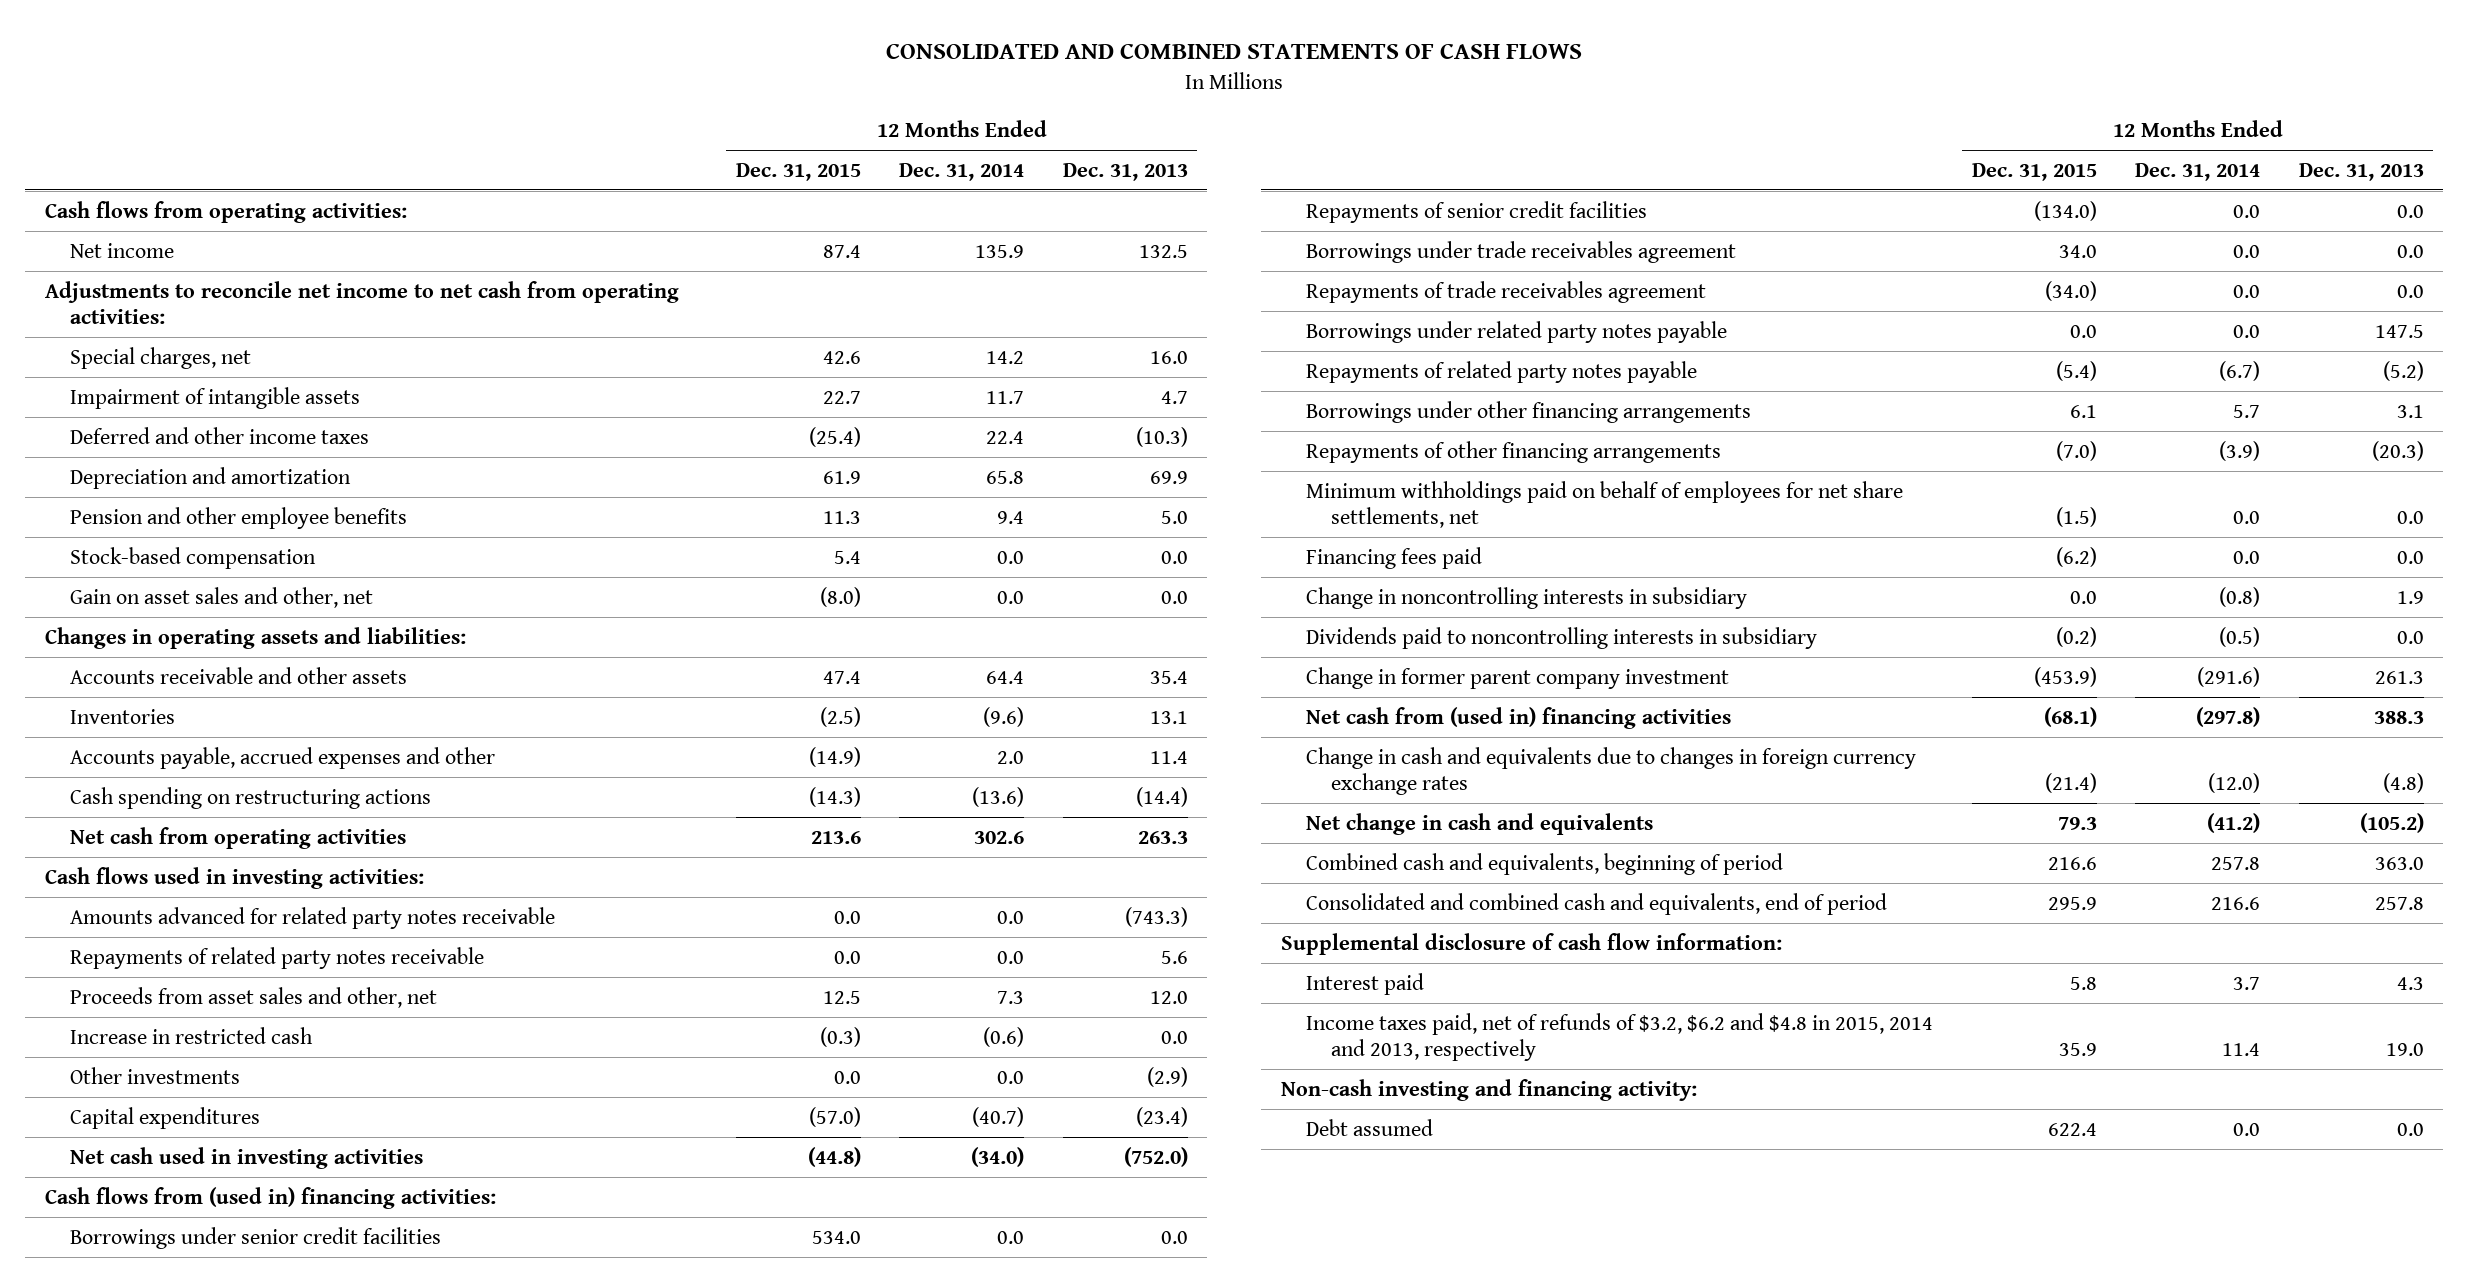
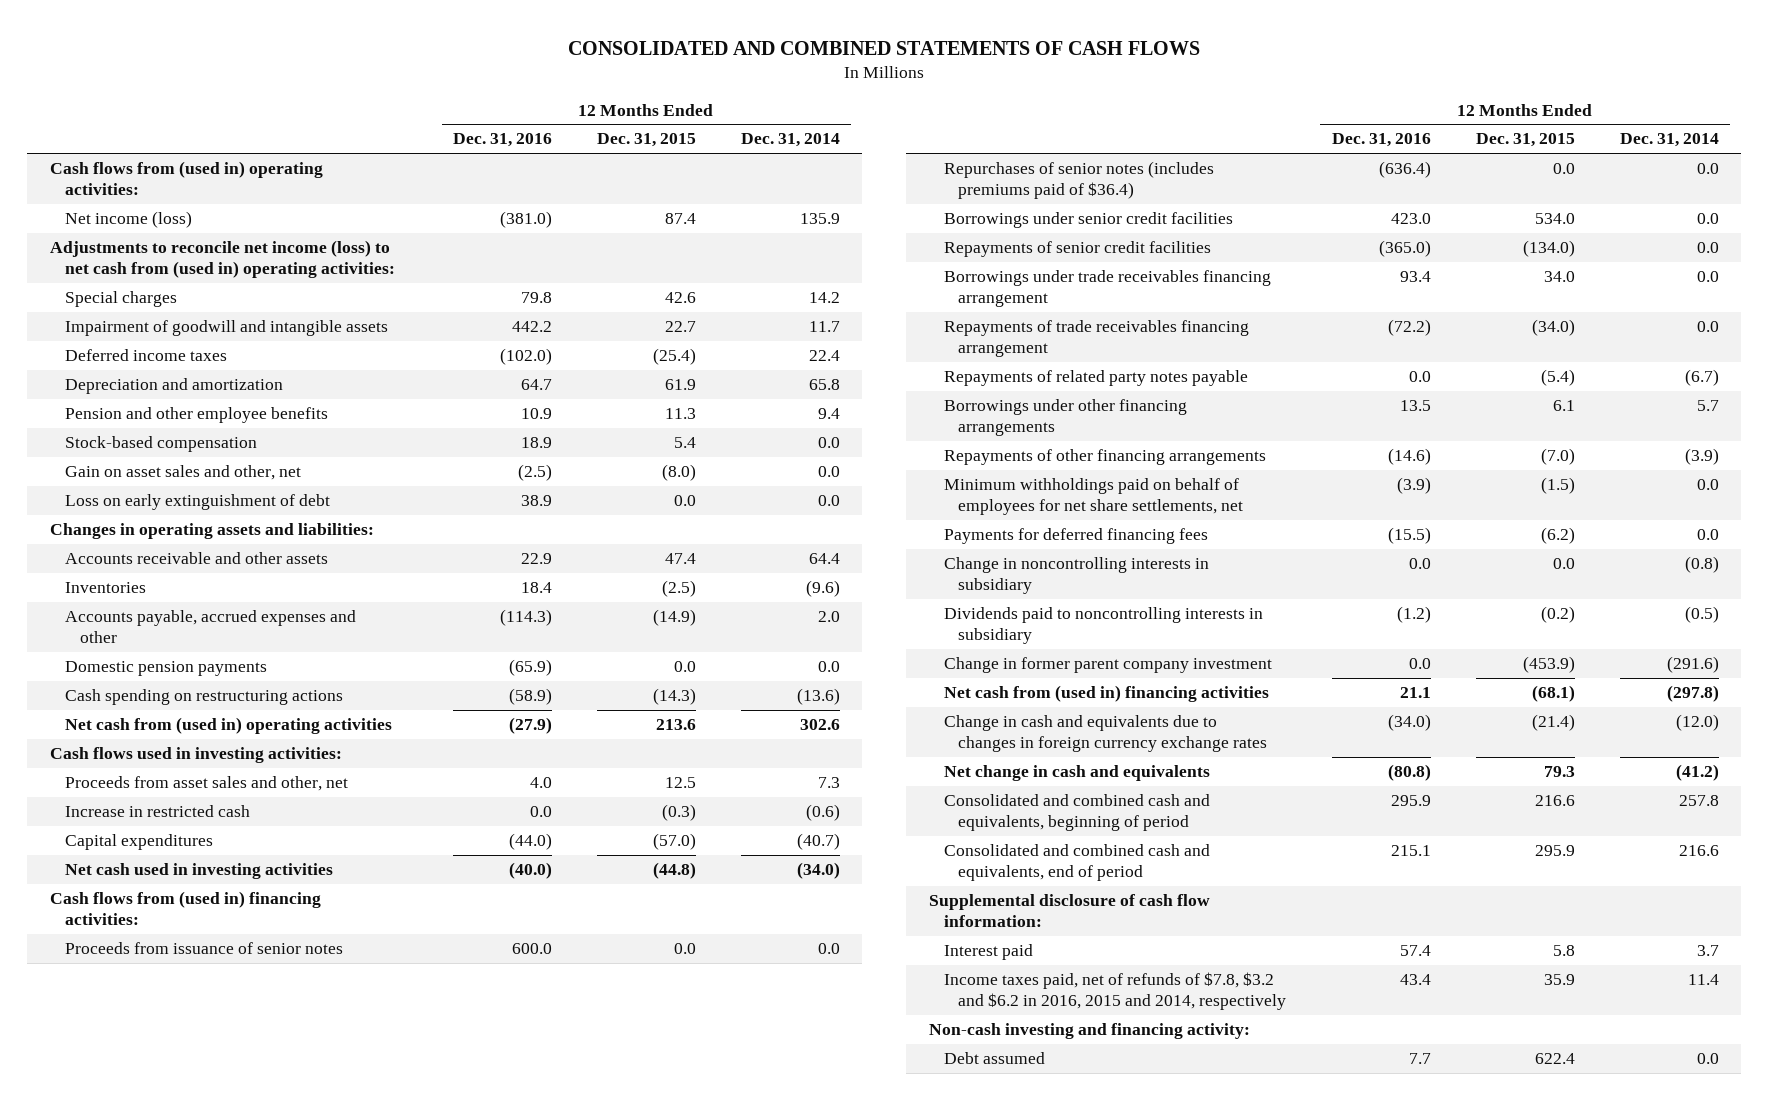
[1062,162,1188,181] Dec. 31, 2013 -> none
none -> [452,133,552,148] Dec. 31, 2016
[44,200,407,223] Cash flows from operating activities: -> [50,161,324,196] Cash flows from (used in) operating activities:
[70,242,175,258] Net income -> [64,211,192,229] Net income (loss)
[44,280,679,325] Adjustments to reconcile net income to net cash from operating activities: -> [50,240,395,279] Adjustments to reconcile net income (loss) to net cash from (used in) operating activities:
[70,346,252,369] Special charges, net -> [64,291,177,308] Special charges
[70,386,361,409] Impairment of intangible assets -> [64,320,388,337] Impairment of goodwill and intangible assets
[70,426,370,444] Deferred and other income taxes -> [64,349,227,362] Deferred income taxes
none -> [64,494,330,511] Loss on early extinguishment of debt
none -> [64,661,267,677] Domestic pension payments
[70,826,407,849] Net cash from operating activities -> [64,717,392,735] Net cash from (used in) operating activities
[70,906,556,929] Amounts advanced for related party notes receivable -> none
[70,946,485,969] Repayments of related party notes receivable -> none
[70,1066,241,1084] Other investments -> none
none -> [64,942,343,955] Proceeds from issuance of senior notes
none -> [943,161,1214,200] Repurchases of senior notes (includes premiums paid of $36.4)
[1306,320,1728,343] Borrowings under related party notes payable -> none
[1306,240,1737,263] Borrowings under trade receivables agreement -> [943,270,1271,308] Borrowings under trade receivables financing arrangement
[1306,280,1707,303] Repayments of trade receivables agreement -> [943,320,1249,358] Repayments of trade receivables financing arrangement
[1306,546,1483,569] Financing fees paid -> [943,528,1208,545] Payments for deferred financing fees
[1306,852,1784,875] Combined cash and equivalents, beginning of period -> [943,794,1210,832] Consolidated and combined cash and equivalents, beginning of period
[1306,1012,1934,1062] Income taxes paid, net of refunds of $3.2, $6.2 and $4.8 in 2015, 2014 and 2013, respectively -> [943,972,1287,1011] Income taxes paid, net of refunds of $7.8, $3.2 and $6.2 in 2016, 2015 and 2014, respectively

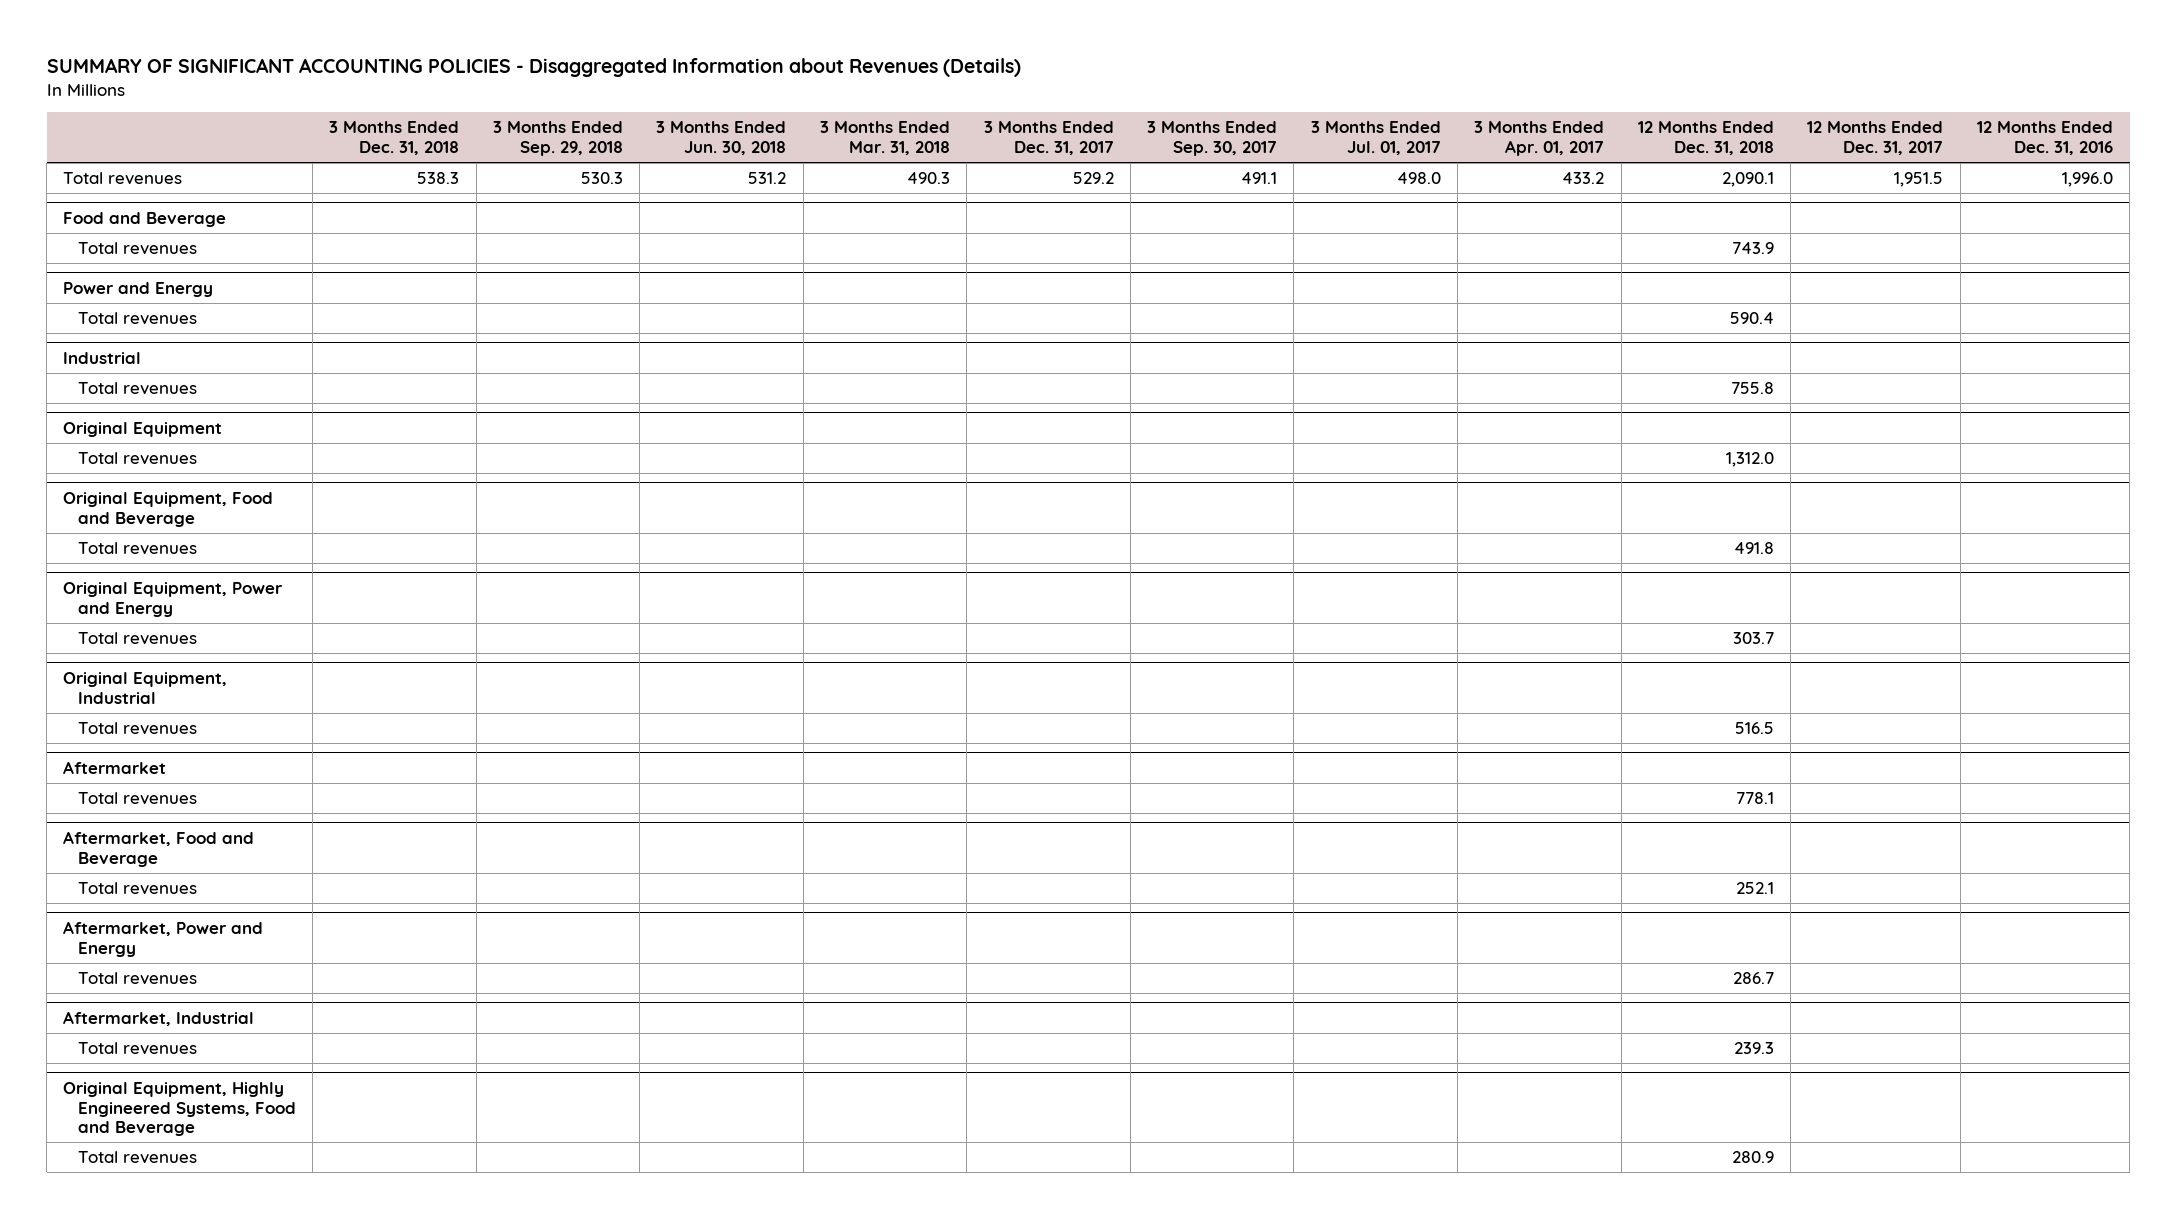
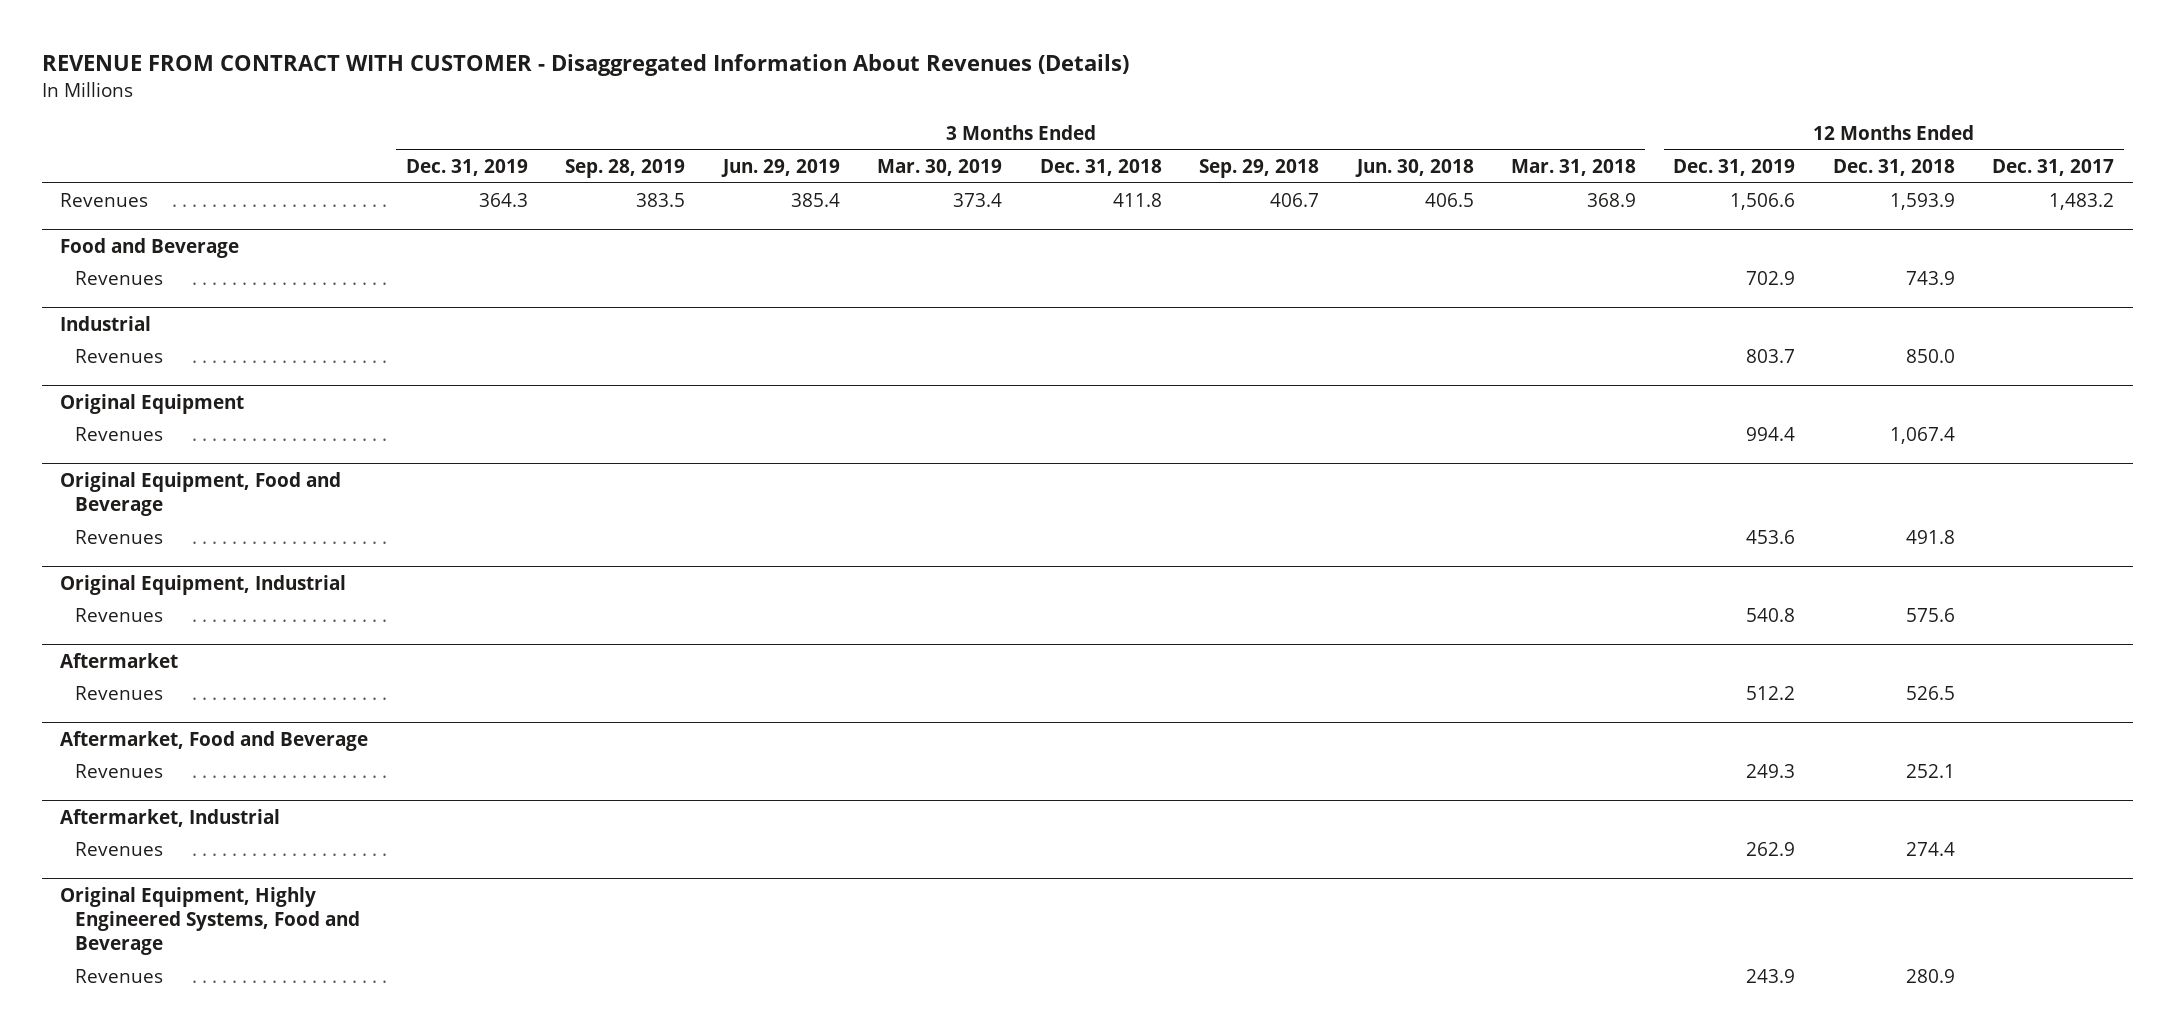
[46,57,1021,77] SUMMARY OF SIGNIFICANT ACCOUNTING POLICIES - Disaggregated Information about Revenues (Details) -> [41,54,1129,77] REVENUE FROM CONTRACT WITH CUSTOMER - Disaggregated Information About Revenues (Details)
[983,121,1114,156] 3 Months Ended Dec. 31, 2017 -> none
[1147,121,1278,157] 3 Months Ended Sep. 30, 2017 -> none
[1310,121,1441,156] 3 Months Ended Jul. 01, 2017 -> none
[1474,121,1605,157] 3 Months Ended Apr. 01, 2017 -> none
[1976,121,2113,156] 12 Months Ended Dec. 31, 2016 -> none
none -> [405,159,528,177] Dec. 31, 2019
none -> [565,159,686,179] Sep. 28, 2019
none -> [720,159,840,178] Jun. 29, 2019
none -> [877,159,1003,177] Mar. 30, 2019
none -> [1673,159,1796,177] Dec. 31, 2019
[63,172,183,186] Total revenues -> [60,193,149,208] Revenues
[417,172,460,185] 538.3 -> [1112,193,1162,208] 411.8
[580,172,623,185] 530.3 -> [1270,193,1320,208] 406.7
[748,172,787,185] 531.2 -> [1424,193,1474,208] 406.5
[906,172,950,185] 490.3 -> [1586,193,1636,208] 368.9
[1721,172,1774,188] 2,090.1 -> [1889,193,1955,211] 1,593.9
[1894,172,1944,188] 1,951.5 -> [2049,193,2115,211] 1,483.2
[63,281,214,297] Power and Energy -> none
[77,312,197,326] Total revenues -> none
[77,242,197,256] Total revenues -> [74,271,163,286] Revenues
[77,382,197,396] Total revenues -> [74,349,163,364] Revenues
[1730,382,1774,395] 755.8 -> [1905,349,1955,364] 850.0
[77,452,197,466] Total revenues -> [74,427,163,442] Revenues
[1725,452,1774,468] 1,312.0 -> [1889,427,1955,445] 1,067.4
[63,581,284,617] Original Equipment, Power and Energy -> none
[77,632,197,646] Total revenues -> none
[77,542,197,556] Total revenues -> [74,530,163,545] Revenues
[77,722,197,736] Total revenues -> [74,608,163,623] Revenues
[1734,722,1774,735] 516.5 -> [1905,608,1955,623] 575.6
[77,792,197,806] Total revenues -> [74,686,163,701] Revenues
[1735,792,1774,805] 778.1 -> [1905,686,1955,701] 526.5
[63,920,264,957] Aftermarket, Power and Energy -> none
[77,972,197,986] Total revenues -> none
[77,882,197,896] Total revenues -> [74,764,163,779] Revenues
[77,1042,197,1056] Total revenues -> [74,842,163,857] Revenues
[1733,1042,1774,1055] 239.3 -> [1905,842,1955,857] 274.4
[77,1151,197,1165] Total revenues -> [74,969,163,984] Revenues

